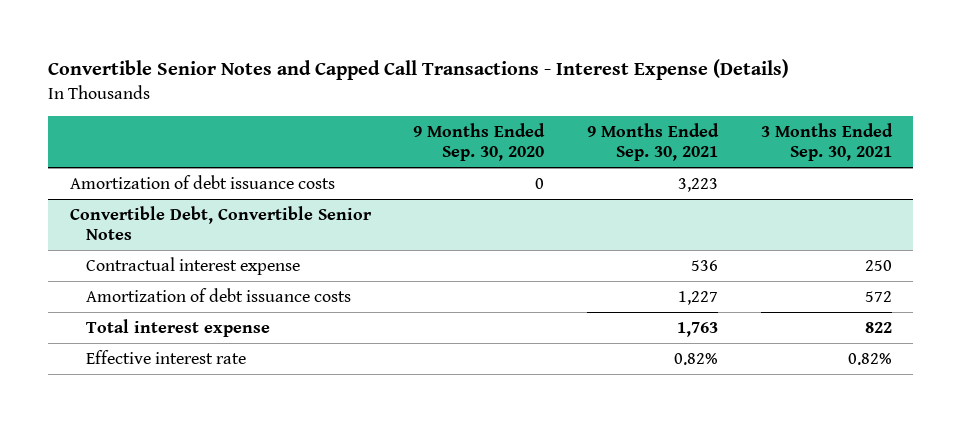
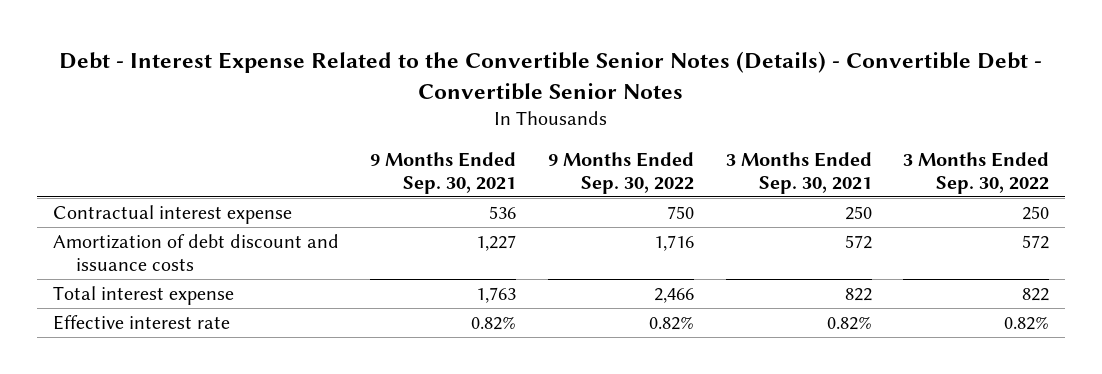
[48,59,790,81] Convertible Senior Notes and Capped Call Transactions - Interest Expense (Details) -> [59,50,1043,100] Debt - Interest Expense Related to the Convertible Senior Notes (Details) - Convertible Debt - Convertible Senior Notes
[413,123,546,162] 9 Months Ended Sep. 30, 2020 -> none
none -> [548,151,695,194] 9 Months Ended Sep. 30, 2022
none -> [903,151,1050,194] 3 Months Ended Sep. 30, 2022
[69,174,335,189] Amortization of debt issuance costs -> none
[69,205,372,241] Convertible Debt, Convertible Senior Notes -> none
[85,287,351,302] Amortization of debt issuance costs -> [52,233,339,271] Amortization of debt discount and issuance costs

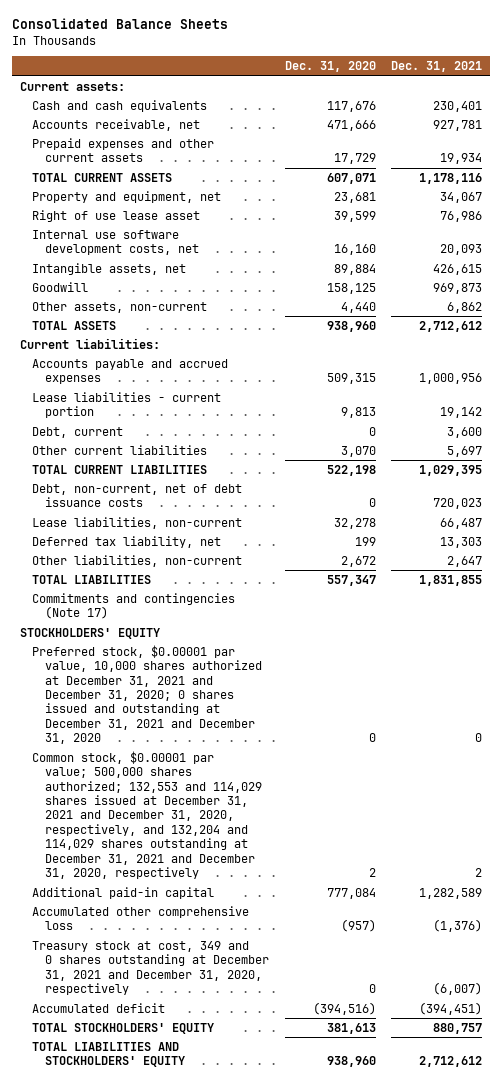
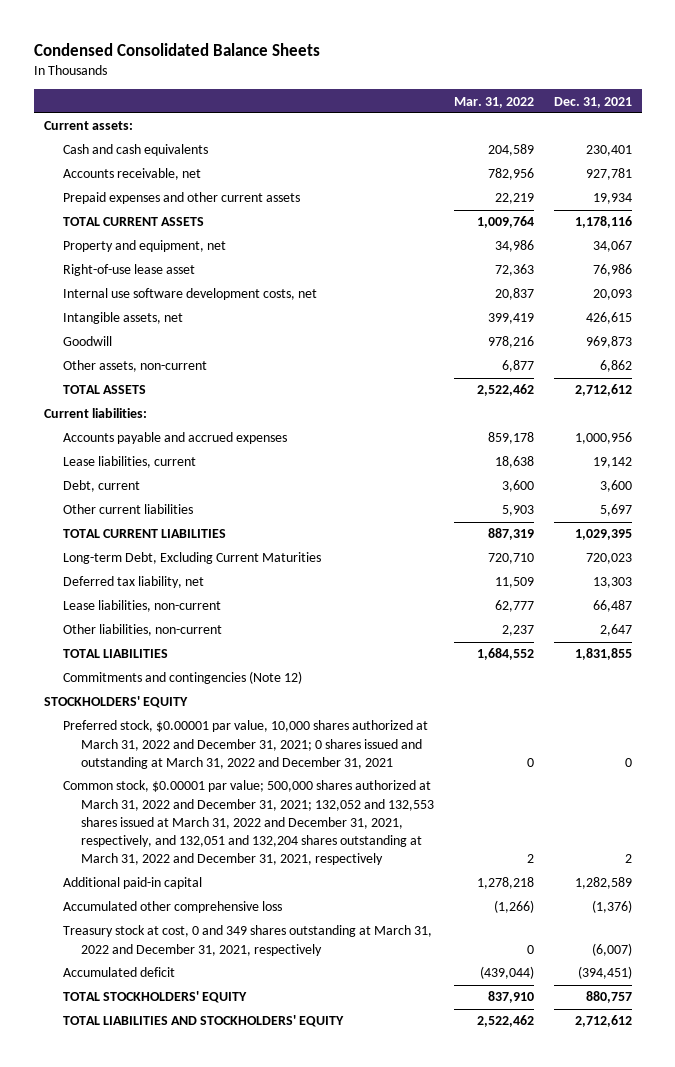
[11,18,228,30] Consolidated Balance Sheets -> [33,42,320,56] Condensed Consolidated Balance Sheets
[284,61,376,73] Dec. 31, 2020 -> none
none -> [453,96,534,108] Mar. 31, 2022
[32,209,201,222] Right of use lease asset -> [62,264,195,277] Right-of-use lease asset
[32,391,222,419] Lease liabilities - current portion -> [62,456,196,469] Lease liabilities, current
[32,483,243,508] Debt, non-current, net of debt issuance costs -> [62,552,321,565] Long-term Debt, Excluding Current Maturities
[32,516,243,529] Lease liabilities, non-current -> [62,600,221,613] Lease liabilities, non-current
[32,592,236,620] Commitments and contingencies (Note 17) -> [62,671,302,685] Commitments and contingencies (Note 12)
[32,644,262,745] Preferred stock, $0.00001 par value, 10,000 shares authorized at December 31, 2021 and December 31, 2020; 0 shares issued and outstanding at December 31, 2021 and December 31, 2020 -> [62,720,428,769] Preferred stock, $0.00001 par value, 10,000 shares authorized at March 31, 2022 and December 31, 2021; 0 shares issued and outstanding at March 31, 2022 and December 31, 2021
[32,750,262,880] Common stock, $0.00001 par value; 500,000 shares authorized; 132,553 and 114,029 shares issued at December 31, 2021 and December 31, 2020, respectively, and 132,204 and 114,029 shares outstanding at December 31, 2021 and December 31, 2020, respectively -> [62,780,435,866] Common stock, $0.00001 par value; 500,000 shares authorized at March 31, 2022 and December 31, 2021; 132,052 and 132,553 shares issued at March 31, 2022 and December 31, 2021, respectively, and 132,051 and 132,204 shares outstanding at March 31, 2022 and December 31, 2021, respectively
[32,940,269,996] Treasury stock at cost, 349 and 0 shares outstanding at December 31, 2021 and December 31, 2020, respectively -> [62,925,432,956] Treasury stock at cost, 0 and 349 shares outstanding at March 31, 2022 and December 31, 2021, respectively

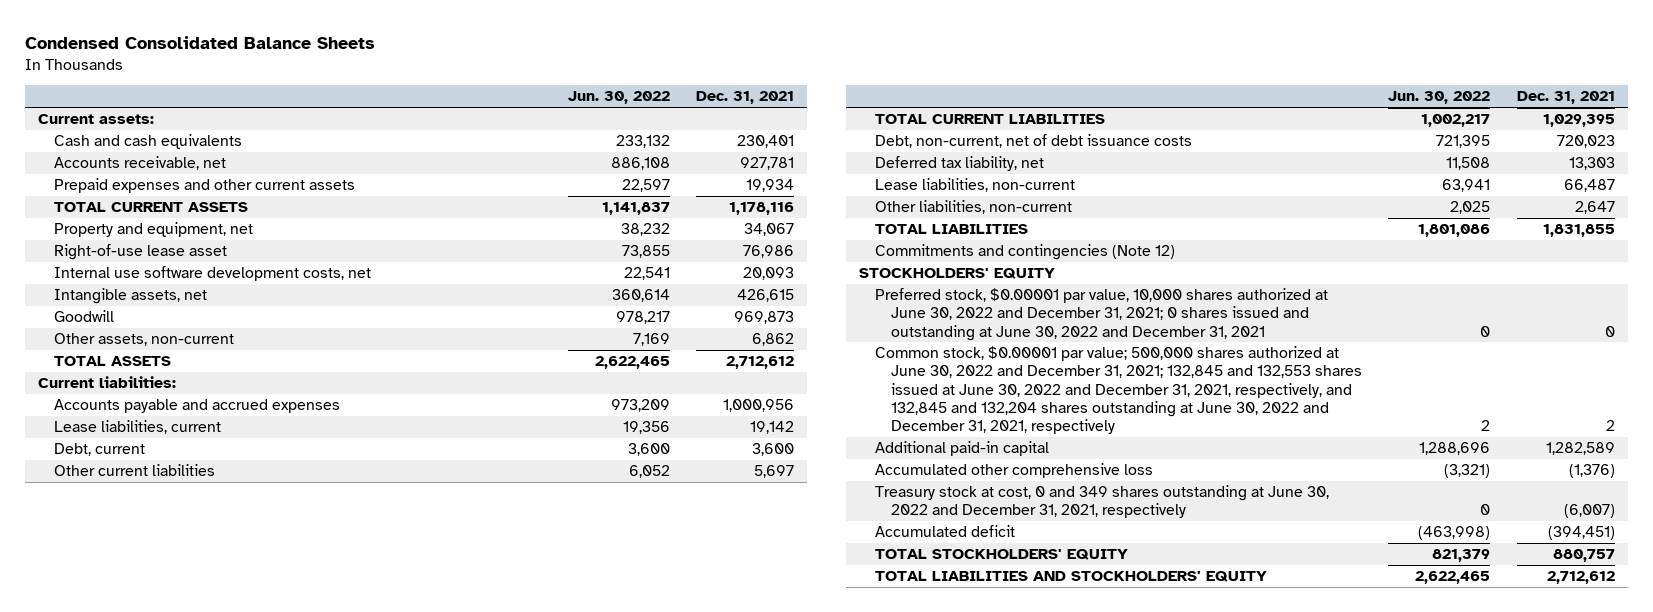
[453,96,534,108] Mar. 31, 2022 -> none
none -> [567,91,670,105] Jun. 30, 2022
[62,552,321,565] Long-term Debt, Excluding Current Maturities -> [874,134,1192,149] Debt, non-current, net of debt issuance costs
[62,720,428,769] Preferred stock, $0.00001 par value, 10,000 shares authorized at March 31, 2022 and December 31, 2021; 0 shares issued and outstanding at March 31, 2022 and December 31, 2021 -> [874,288,1328,341] Preferred stock, $0.00001 par value, 10,000 shares authorized at June 30, 2022 and December 31, 2021; 0 shares issued and outstanding at June 30, 2022 and December 31, 2021
[62,780,435,866] Common stock, $0.00001 par value; 500,000 shares authorized at March 31, 2022 and December 31, 2021; 132,052 and 132,553 shares issued at March 31, 2022 and December 31, 2021, respectively, and 132,051 and 132,204 shares outstanding at March 31, 2022 and December 31, 2021, respectively -> [874,346,1362,434] Common stock, $0.00001 par value; 500,000 shares authorized at June 30, 2022 and December 31, 2021; 132,845 and 132,553 shares issued at June 30, 2022 and December 31, 2021, respectively, and 132,845 and 132,204 shares outstanding at June 30, 2022 and December 31, 2021, respectively
[62,925,432,956] Treasury stock at cost, 0 and 349 shares outstanding at March 31, 2022 and December 31, 2021, respectively -> [874,485,1329,519] Treasury stock at cost, 0 and 349 shares outstanding at June 30, 2022 and December 31, 2021, respectively

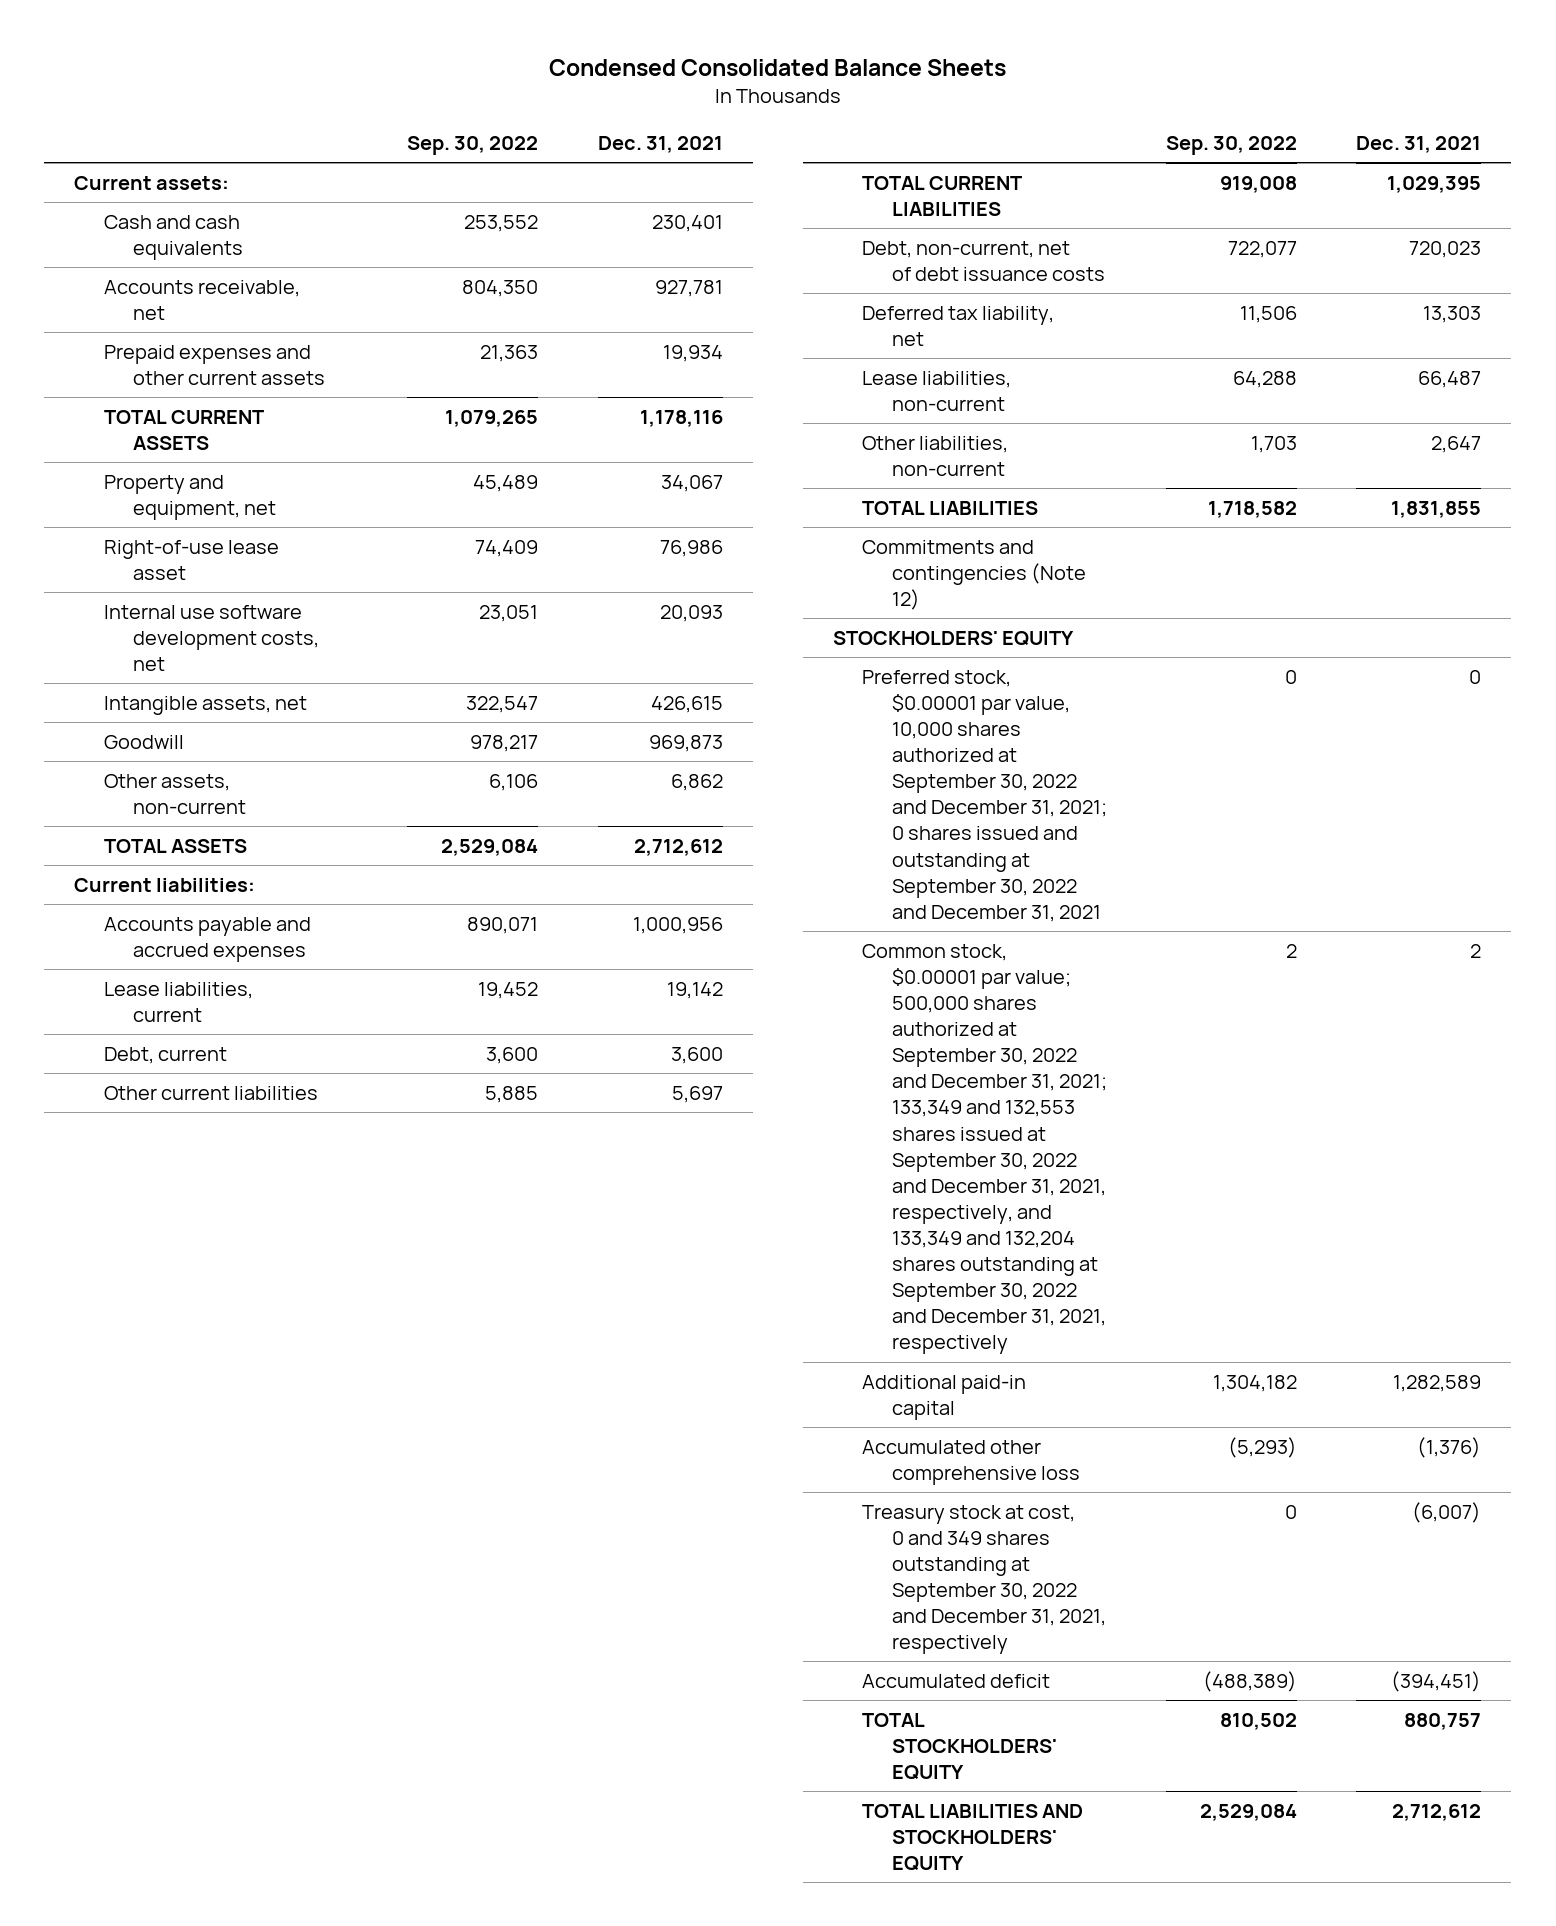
[567,91,670,105] Jun. 30, 2022 -> none
none -> [407,136,539,156] Sep. 30, 2022
[874,288,1328,341] Preferred stock, $0.00001 par value, 10,000 shares authorized at June 30, 2022 and December 31, 2021; 0 shares issued and outstanding at June 30, 2022 and December 31, 2021 -> [862,669,1107,922] Preferred stock, $0.00001 par value, 10,000 shares authorized at September 30, 2022 and December 31, 2021; 0 shares issued and outstanding at September 30, 2022 and December 31, 2021
[874,346,1362,434] Common stock, $0.00001 par value; 500,000 shares authorized at June 30, 2022 and December 31, 2021; 132,845 and 132,553 shares issued at June 30, 2022 and December 31, 2021, respectively, and 132,845 and 132,204 shares outstanding at June 30, 2022 and December 31, 2021, respectively -> [862,943,1107,1355] Common stock, $0.00001 par value; 500,000 shares authorized at September 30, 2022 and December 31, 2021; 133,349 and 132,553 shares issued at September 30, 2022 and December 31, 2021, respectively, and 133,349 and 132,204 shares outstanding at September 30, 2022 and December 31, 2021, respectively
[874,485,1329,519] Treasury stock at cost, 0 and 349 shares outstanding at June 30, 2022 and December 31, 2021, respectively -> [862,1504,1106,1655] Treasury stock at cost, 0 and 349 shares outstanding at September 30, 2022 and December 31, 2021, respectively

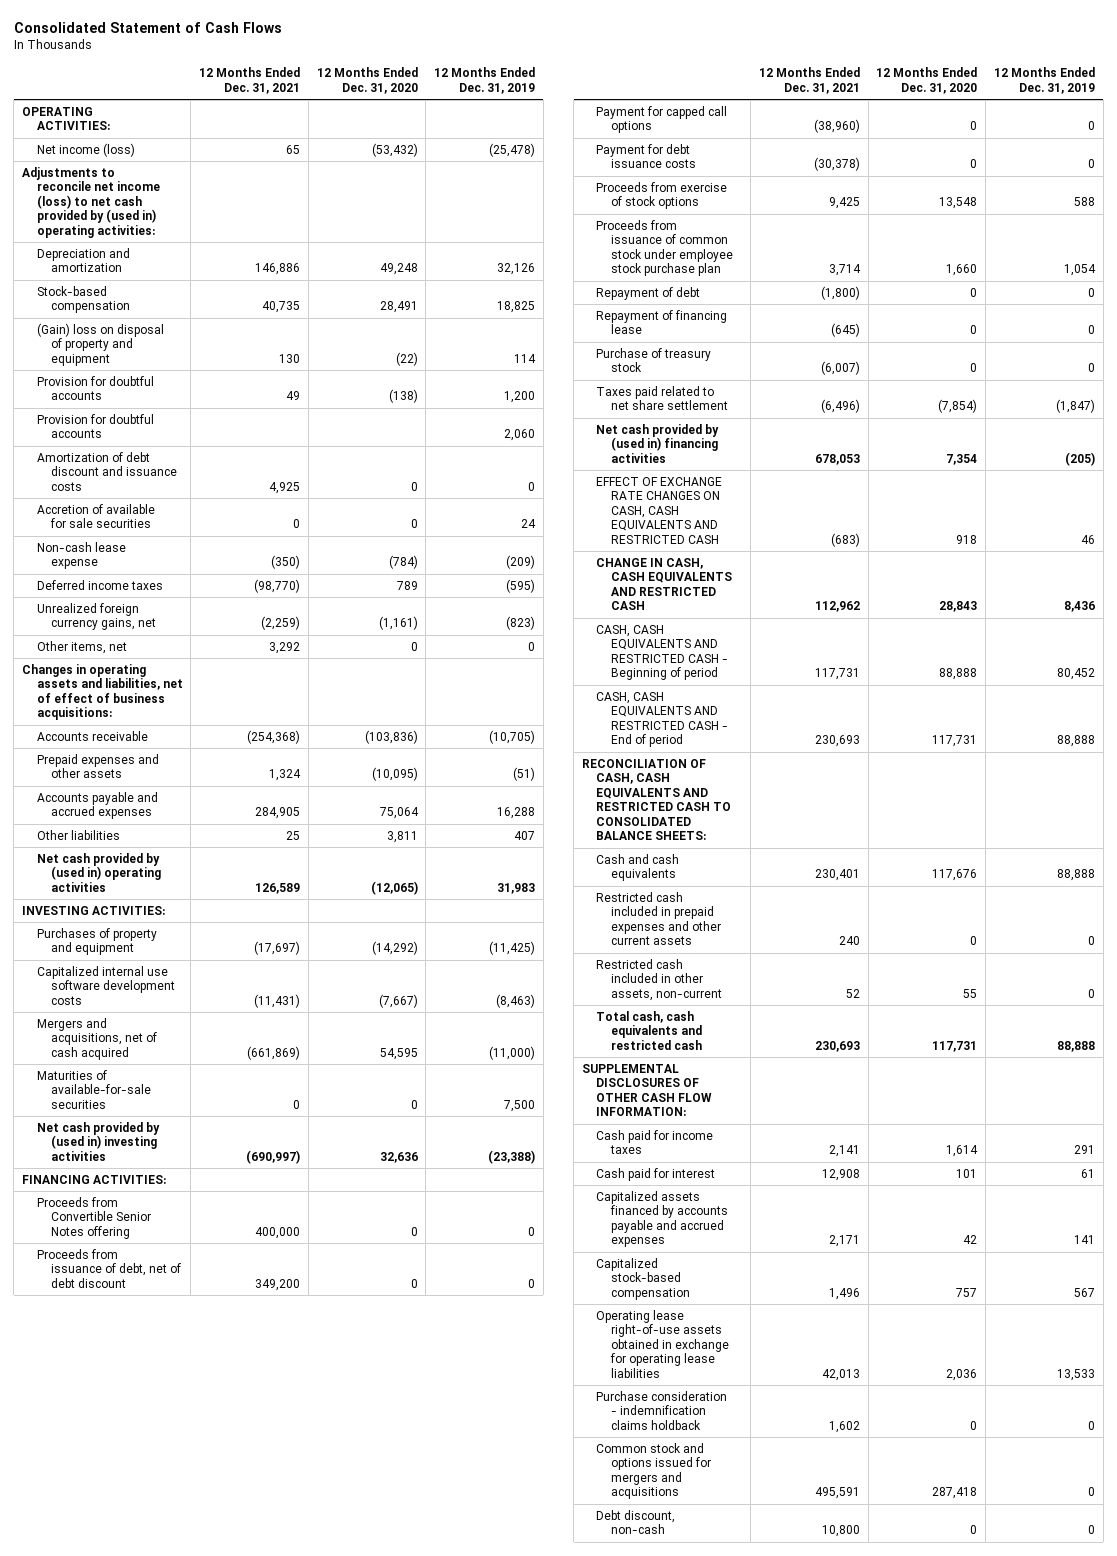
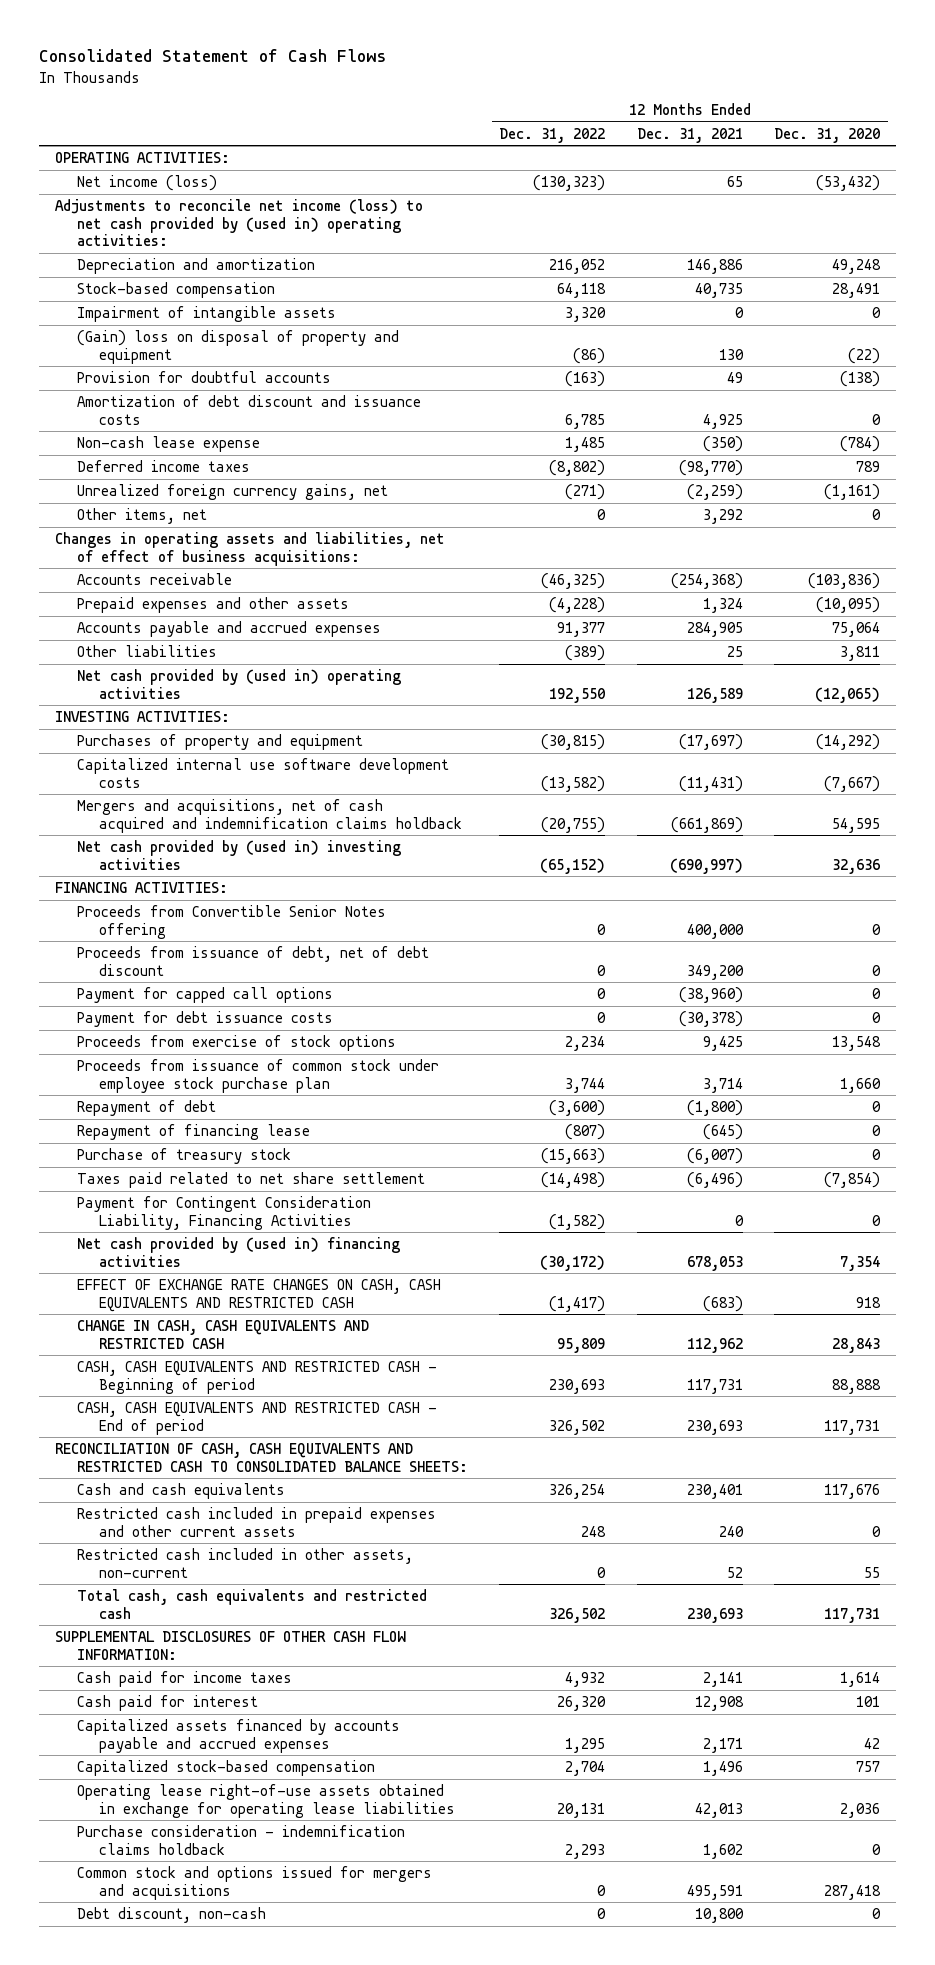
[434,67,536,94] 12 Months Ended Dec. 31, 2019 -> none
none -> [499,127,606,143] Dec. 31, 2022
none -> [77,306,337,323] Impairment of intangible assets
[36,414,154,439] Provision for doubtful accounts -> none
[36,504,155,529] Accretion of available for sale securities -> none
[36,1070,152,1109] Maturities of available-for-sale securities -> none
[36,1018,158,1060] Mergers and acquisitions, net of cash acquired -> [77,799,463,833] Mergers and acquisitions, net of cash acquired and indemnification claims holdback
none -> [77,1196,372,1230] Payment for Contingent Consideration Liability, Financing Activities

